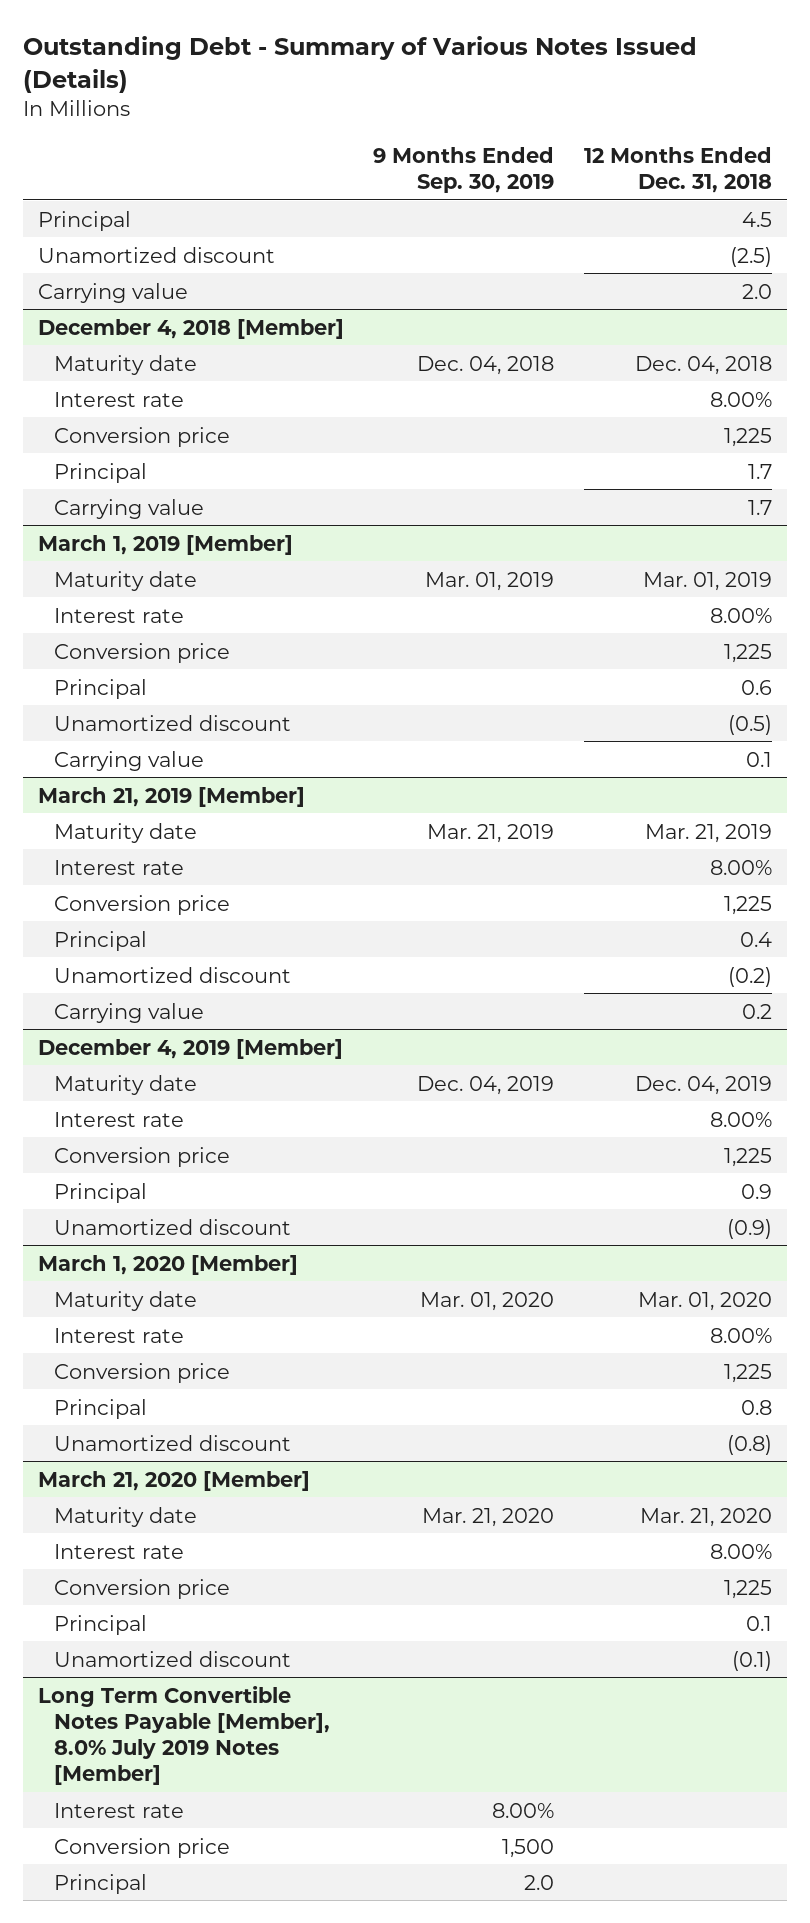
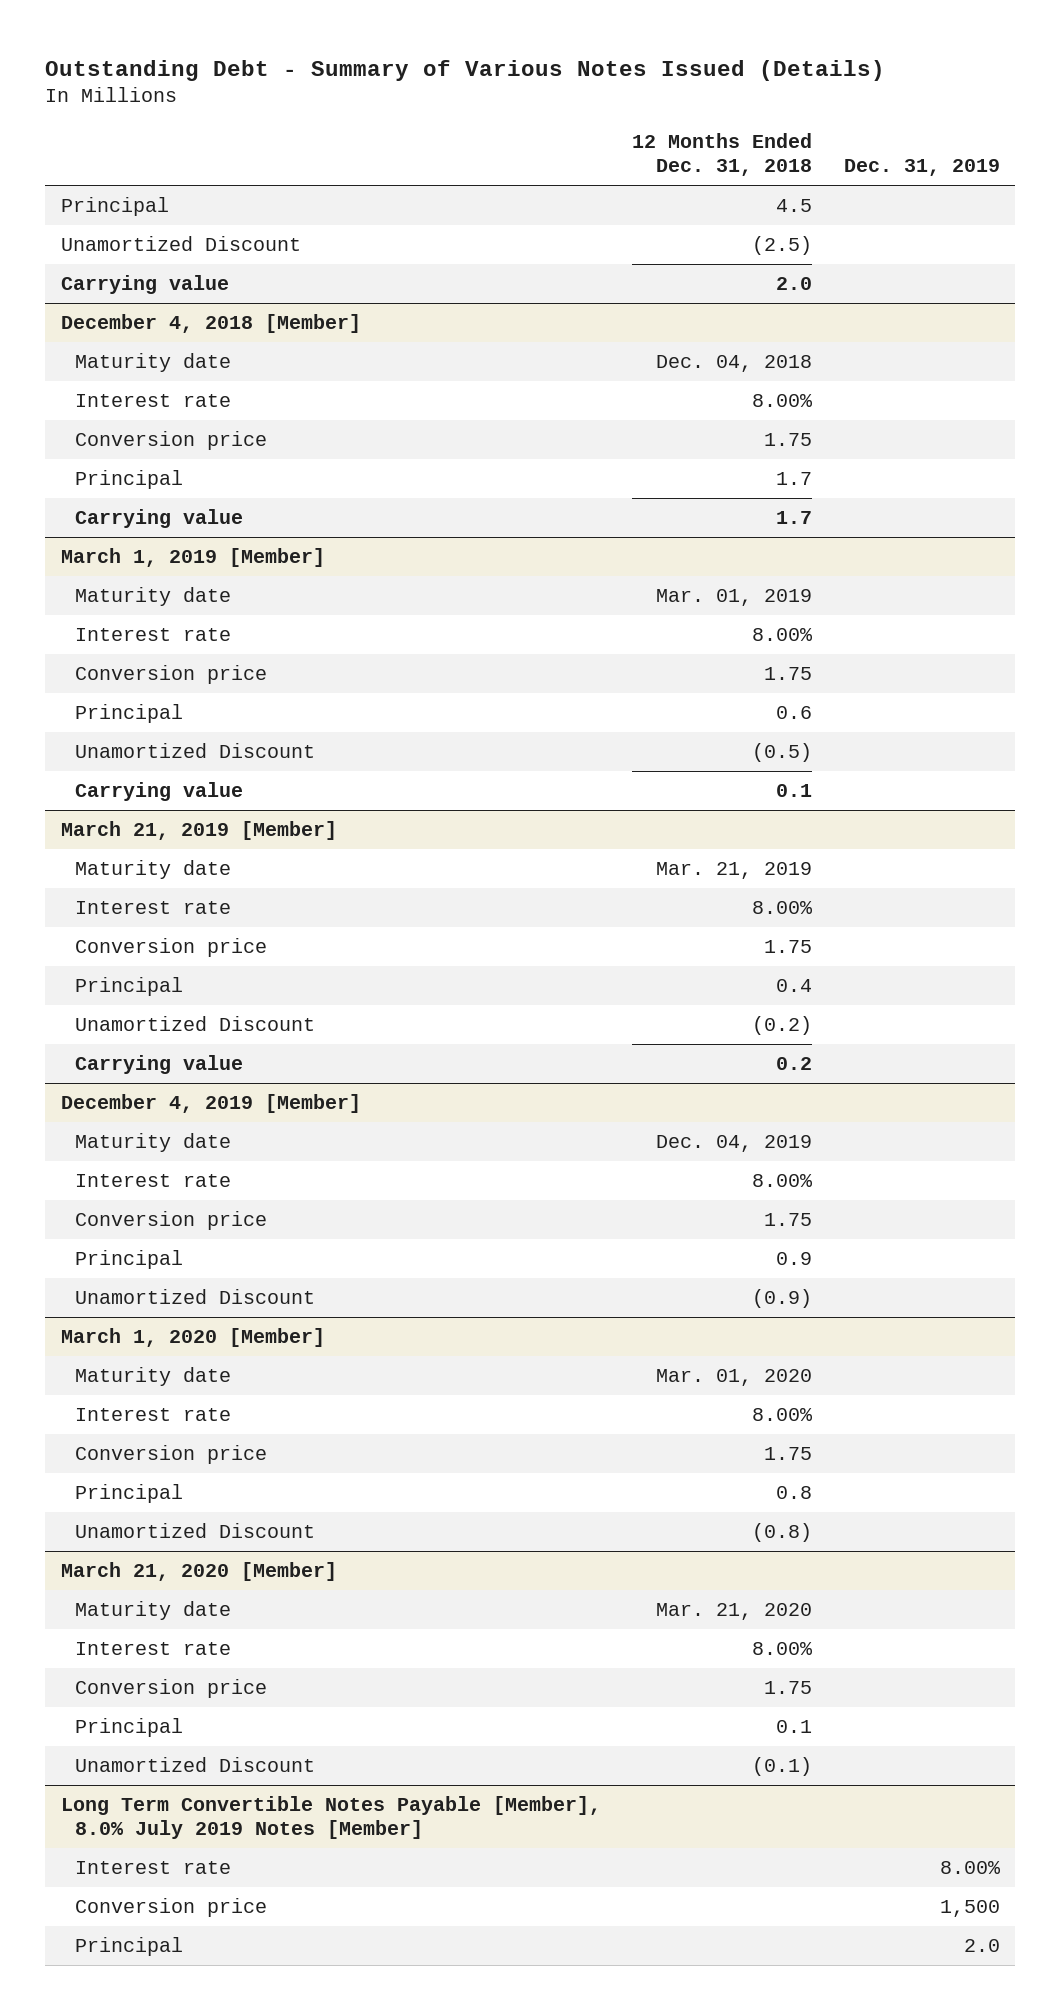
[373,146,555,194] 9 Months Ended Sep. 30, 2019 -> none
none -> [843,159,1000,177] Dec. 31, 2019
[37,246,275,263] Unamortized discount -> [60,236,301,252] Unamortized Discount
[724,427,773,447] 1,225 -> [764,433,813,447] 1.75
[724,643,773,663] 1,225 -> [764,667,813,681] 1.75
[54,714,292,731] Unamortized discount -> [74,743,315,759] Unamortized Discount
[724,895,773,915] 1,225 -> [764,940,813,954] 1.75
[54,966,292,983] Unamortized discount -> [74,1016,315,1032] Unamortized Discount
[724,1147,773,1167] 1,225 -> [764,1213,813,1227] 1.75
[54,1218,292,1235] Unamortized discount -> [74,1289,315,1305] Unamortized Discount
[724,1363,773,1383] 1,225 -> [764,1447,813,1461] 1.75
[54,1434,292,1451] Unamortized discount -> [74,1523,315,1539] Unamortized Discount
[724,1579,773,1599] 1,225 -> [764,1681,813,1695] 1.75
[54,1650,292,1667] Unamortized discount -> [74,1757,315,1773] Unamortized Discount

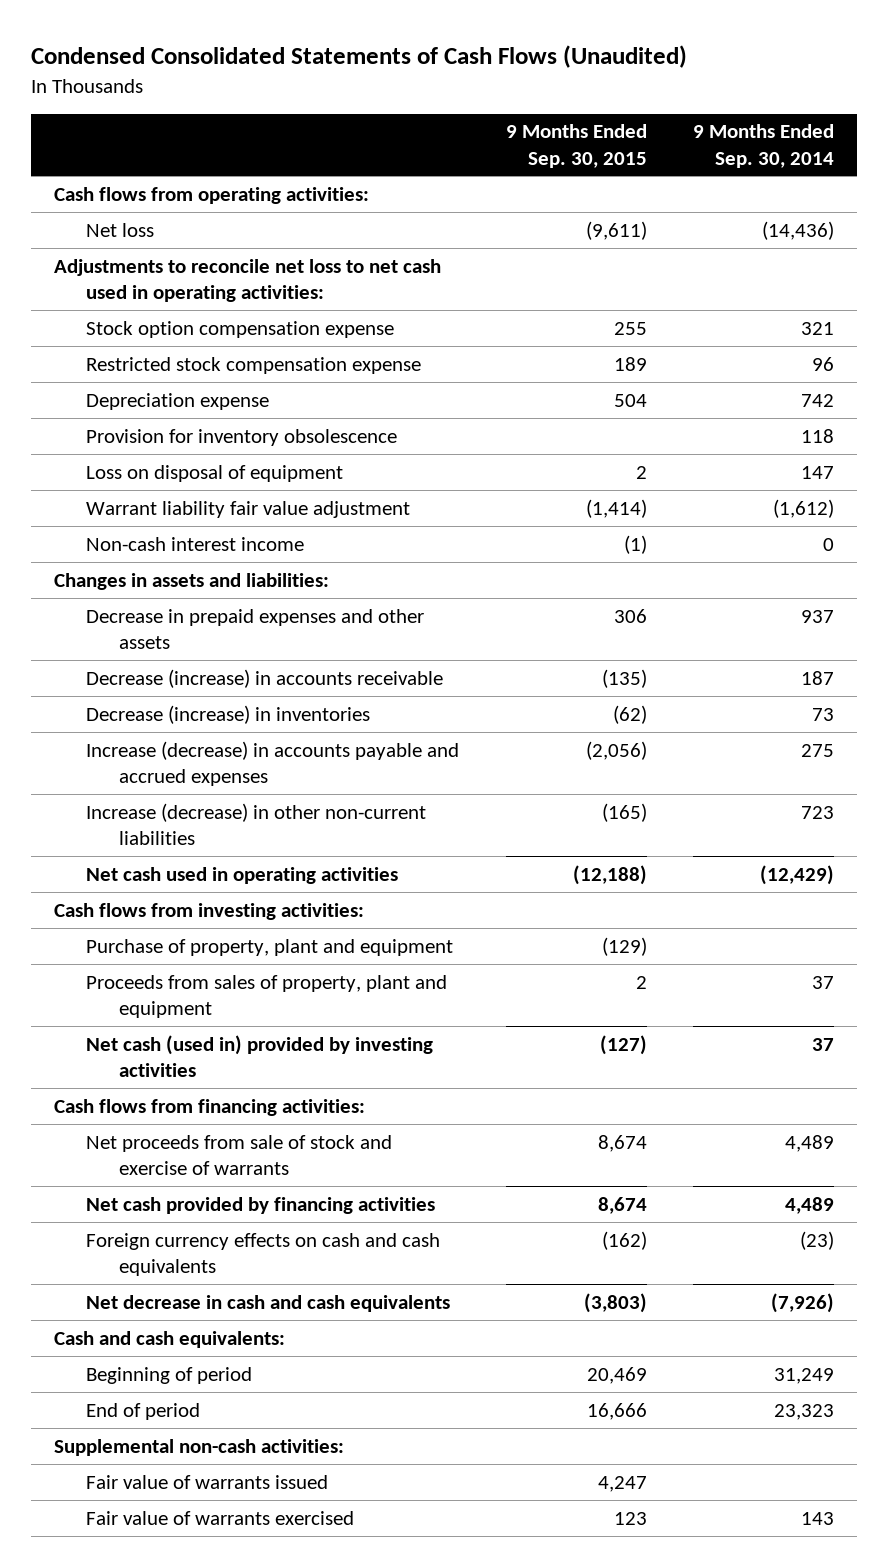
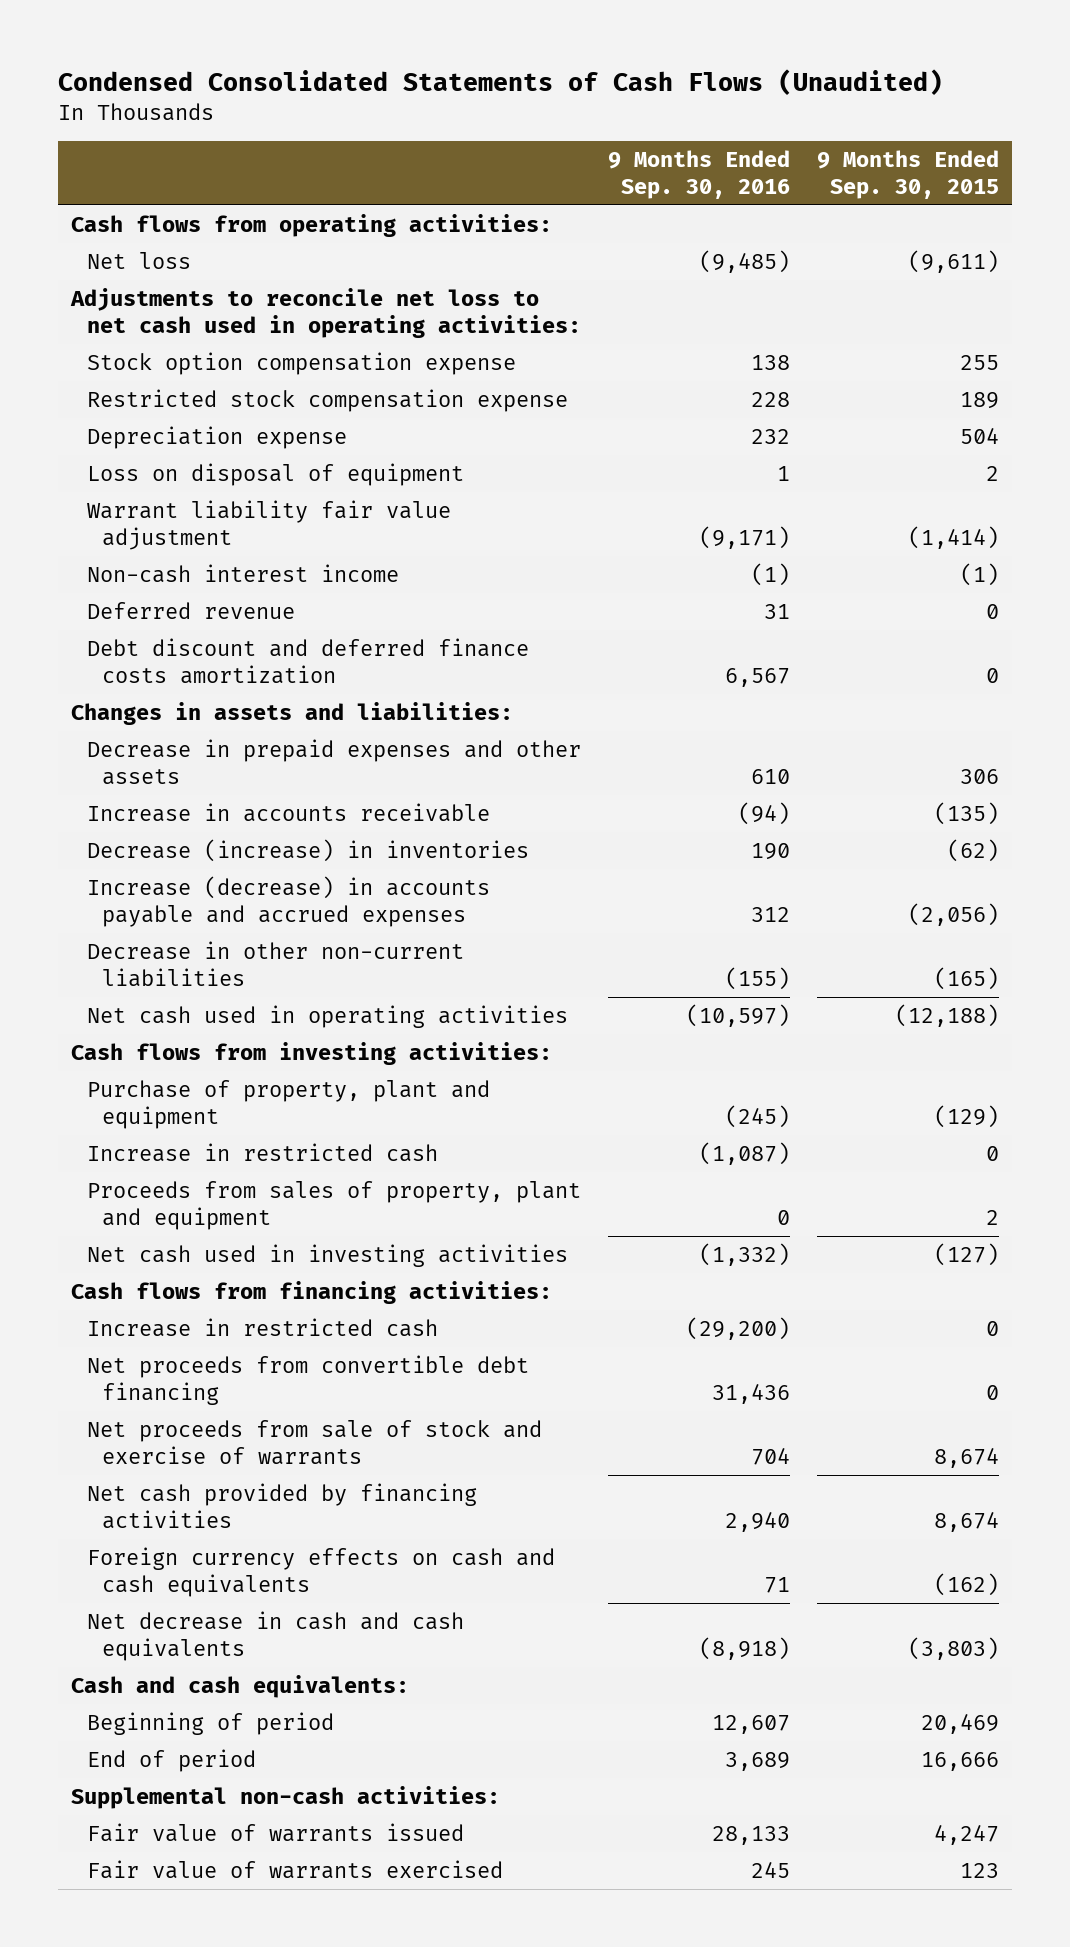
[692,124,834,168] 9 Months Ended Sep. 30, 2014 -> none
none -> [607,150,790,199] 9 Months Ended Sep. 30, 2016
[86,428,398,446] Provision for inventory obsolescence -> none
none -> [86,601,295,619] Deferred revenue
none -> [86,637,529,684] Debt discount and deferred finance costs amortization
[86,668,444,688] Decrease (increase) in accounts receivable -> [86,802,490,822] Increase in accounts receivable
[86,802,427,845] Increase (decrease) in other non-current liabilities -> [86,940,464,987] Decrease in other non-current liabilities
none -> [86,1142,438,1162] Increase in restricted cash
[86,1034,434,1077] Net cash (used in) provided by investing activities -> [86,1243,568,1267] Net cash used in investing activities
none -> [86,1317,438,1337] Increase in restricted cash
none -> [86,1354,529,1405] Net proceeds from convertible debt financing

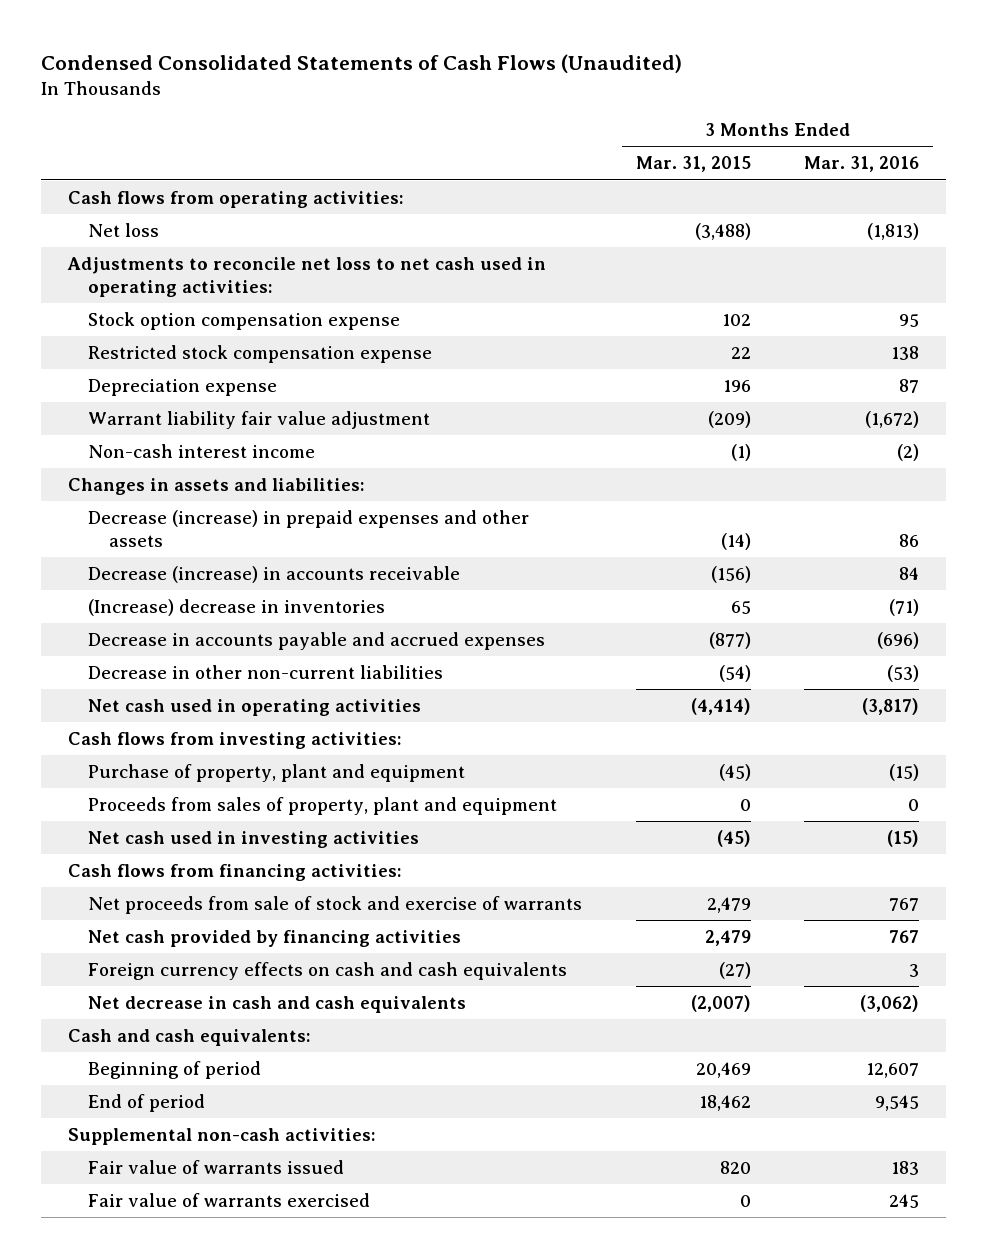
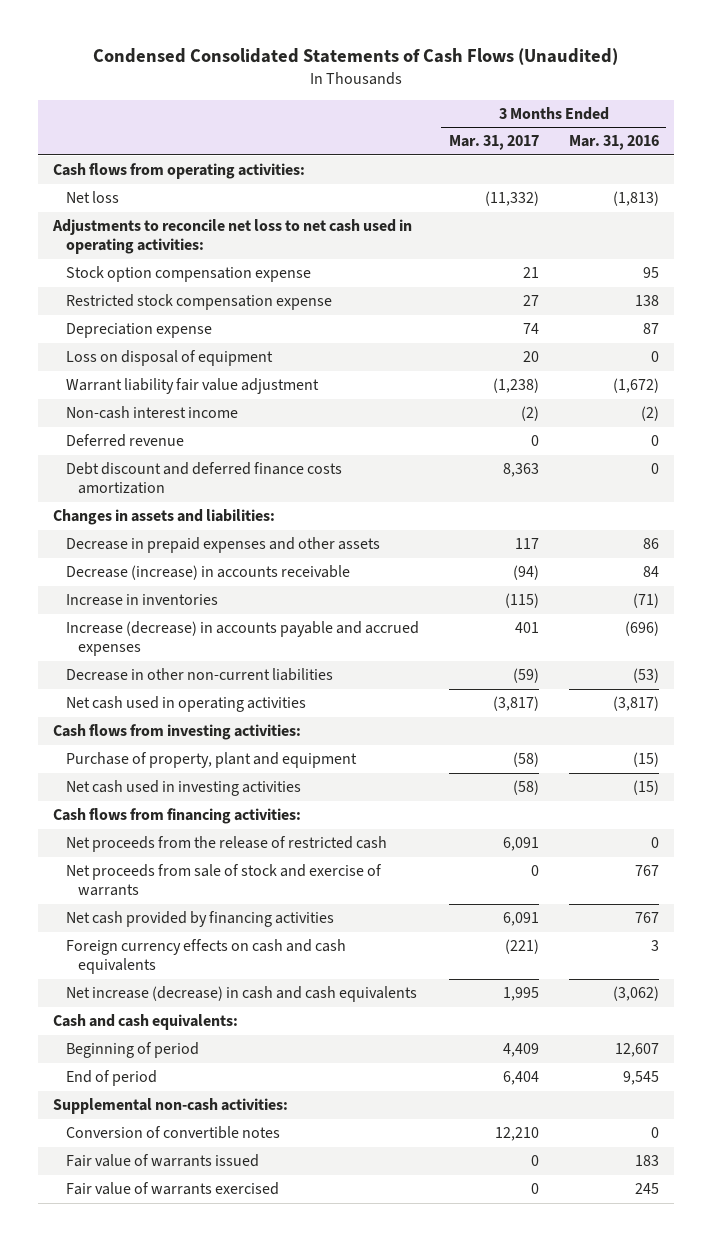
[635,156,751,173] Mar. 31, 2015 -> none
none -> [448,135,539,151] Mar. 31, 2017
none -> [65,350,273,367] Loss on disposal of equipment
none -> [65,434,184,448] Deferred revenue
none -> [65,462,342,495] Debt discount and deferred finance costs amortization
[88,510,530,547] Decrease (increase) in prepaid expenses and other assets -> [65,537,380,554] Decrease in prepaid expenses and other assets
[88,599,386,617] (Increase) decrease in inventories -> [65,594,218,607] Increase in inventories
[88,632,546,651] Decrease in accounts payable and accrued expenses -> [65,621,419,657] Increase (decrease) in accounts payable and accrued expenses
[88,797,558,816] Proceeds from sales of property, plant and equipment -> none
none -> [65,836,387,853] Net proceeds from the release of restricted cash
[88,996,467,1014] Net decrease in cash and cash equivalents -> [65,986,417,1003] Net increase (decrease) in cash and cash equivalents
none -> [65,1126,280,1140] Conversion of convertible notes

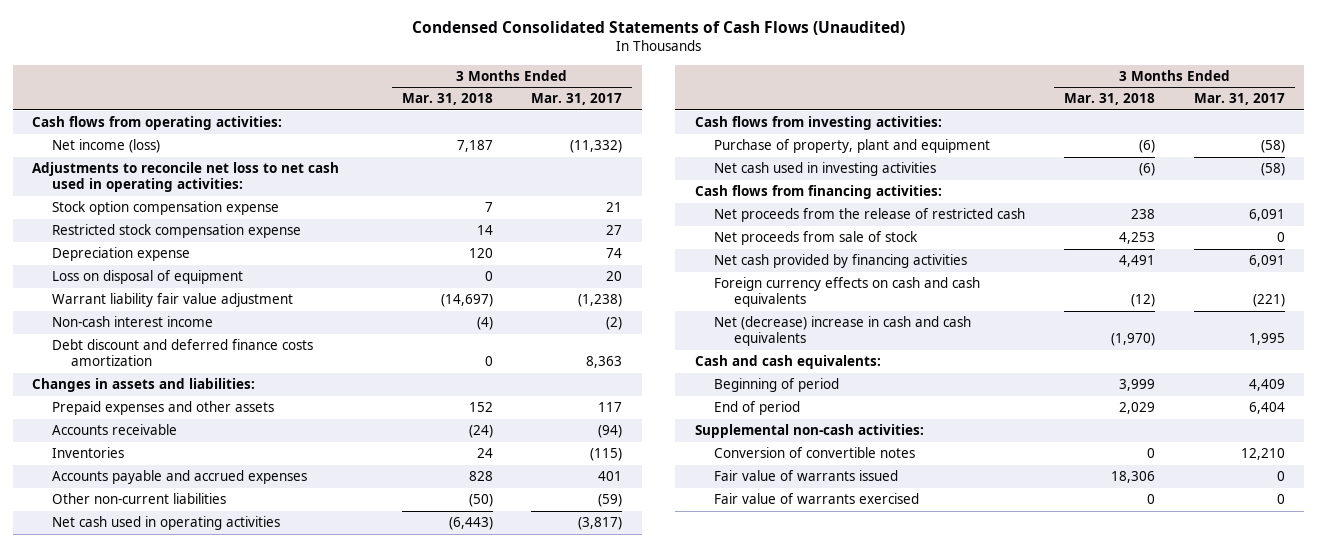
[568,135,659,151] Mar. 31, 2016 -> none
none -> [401,93,493,106] Mar. 31, 2018
[65,191,119,204] Net loss -> [51,139,160,154] Net income (loss)
[65,434,184,448] Deferred revenue -> none
[65,537,380,554] Decrease in prepaid expenses and other assets -> [51,401,274,416] Prepaid expenses and other assets
[65,565,350,581] Decrease (increase) in accounts receivable -> [51,424,177,436] Accounts receivable
[65,594,218,607] Increase in inventories -> [51,447,124,459] Inventories
[65,621,419,657] Increase (decrease) in accounts payable and accrued expenses -> [51,470,307,485] Accounts payable and accrued expenses
[65,668,333,682] Decrease in other non-current liabilities -> [51,493,226,505] Other non-current liabilities
[65,864,382,897] Net proceeds from sale of stock and exercise of warrants -> [714,231,919,246] Net proceeds from sale of stock
[65,986,417,1003] Net increase (decrease) in cash and cash equivalents -> [714,316,972,347] Net (decrease) increase in cash and cash equivalents

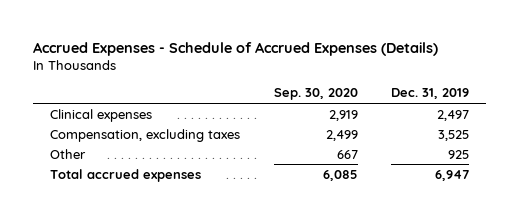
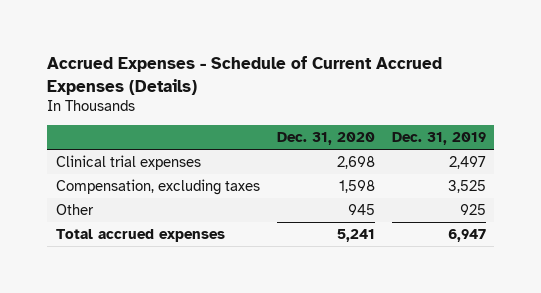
[33,41,439,56] Accrued Expenses - Schedule of Accrued Expenses (Details) -> [47,56,443,95] Accrued Expenses - Schedule of Current Accrued Expenses (Details)
[273,88,358,101] Sep. 30, 2020 -> none
none -> [276,132,375,146] Dec. 31, 2020
[49,108,152,122] Clinical expenses -> [55,154,201,170] Clinical trial expenses

